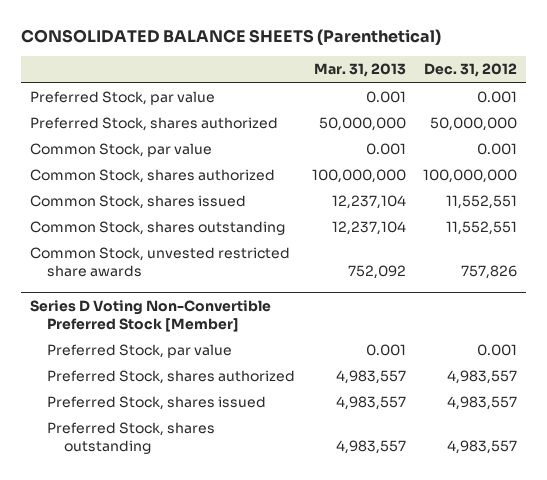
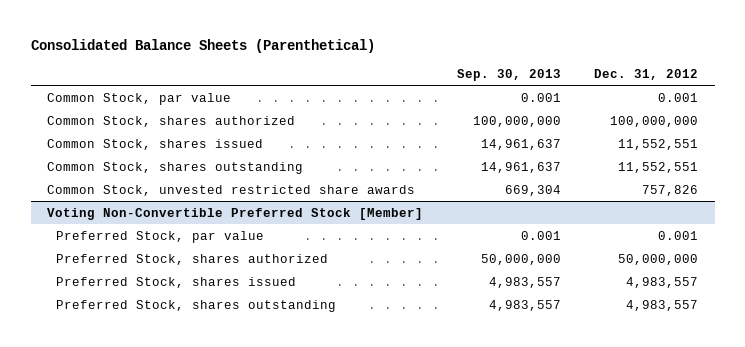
[20,29,441,46] CONSOLIDATED BALANCE SHEETS (Parenthetical) -> [30,38,375,53] Consolidated Balance Sheets (Parenthetical)
[314,63,407,78] Mar. 31, 2013 -> none
none -> [456,68,561,81] Sep. 30, 2013
[29,91,215,106] Preferred Stock, par value -> none
[29,117,278,132] Preferred Stock, shares authorized -> none
[29,300,271,332] Series D Voting Non-Convertible Preferred Stock [Member] -> [47,207,424,220] Voting Non-Convertible Preferred Stock [Member]
[447,370,518,385] 4,983,557 -> [617,253,698,265] 50,000,000

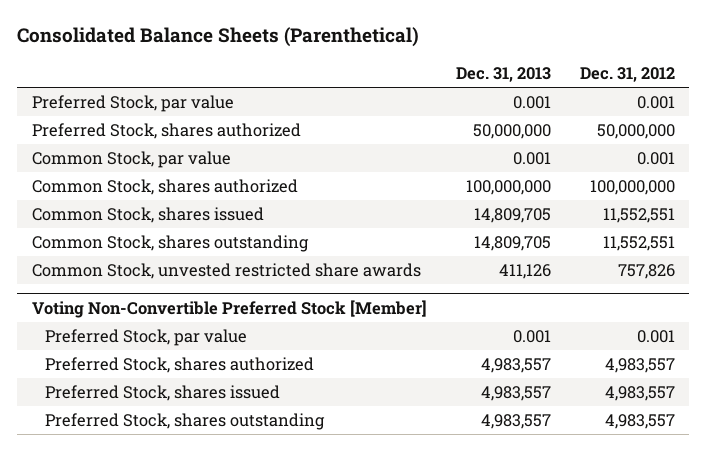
[456,68,561,81] Sep. 30, 2013 -> none
none -> [455,66,551,82] Dec. 31, 2013
none -> [31,95,234,113] Preferred Stock, par value
none -> [31,123,301,140] Preferred Stock, shares authorized
[617,253,698,265] 50,000,000 -> [604,358,675,374] 4,983,557

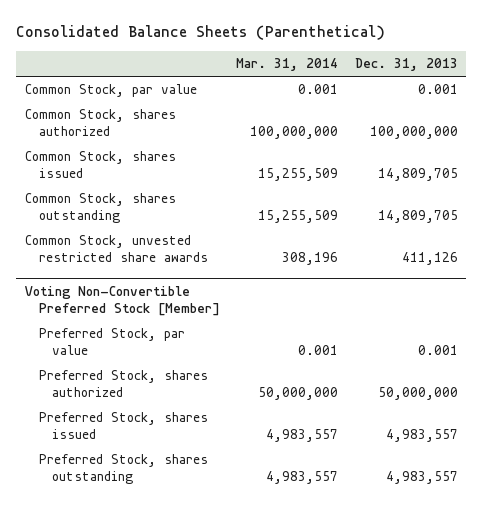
[579,66,675,82] Dec. 31, 2012 -> none
none -> [236,58,339,72] Mar. 31, 2014
[31,95,234,113] Preferred Stock, par value -> none
[31,123,301,140] Preferred Stock, shares authorized -> none
[480,358,551,374] 4,983,557 -> [377,387,458,401] 50,000,000

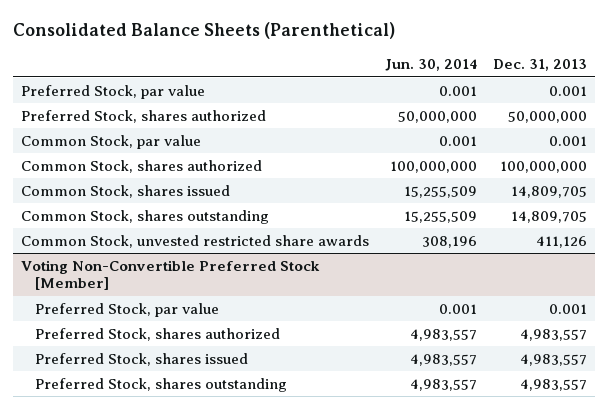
[236,58,339,72] Mar. 31, 2014 -> none
none -> [384,59,477,72] Jun. 30, 2014
none -> [20,84,205,99] Preferred Stock, par value
none -> [20,109,266,123] Preferred Stock, shares authorized
[377,387,458,401] 50,000,000 -> [519,328,587,341] 4,983,557

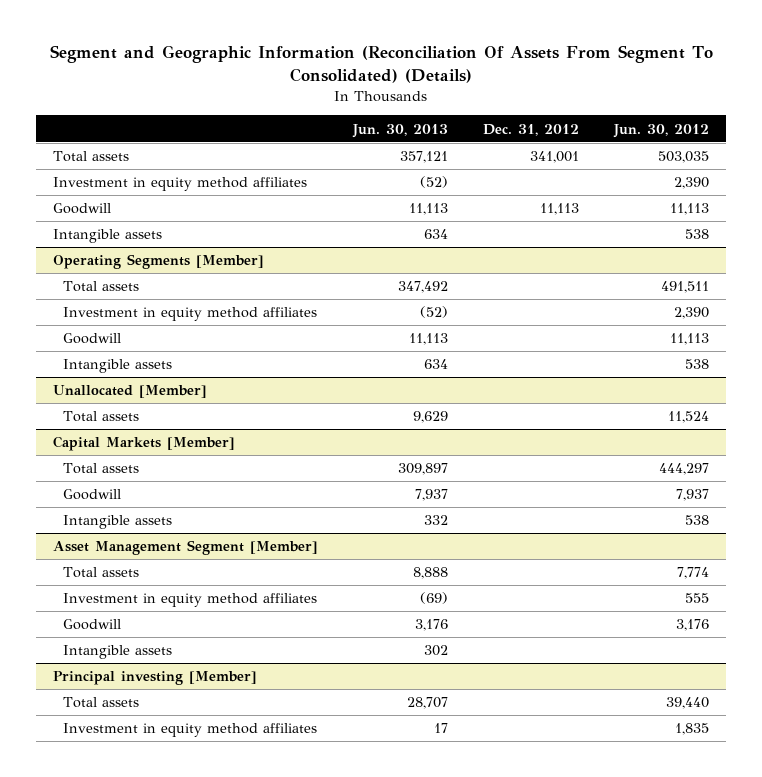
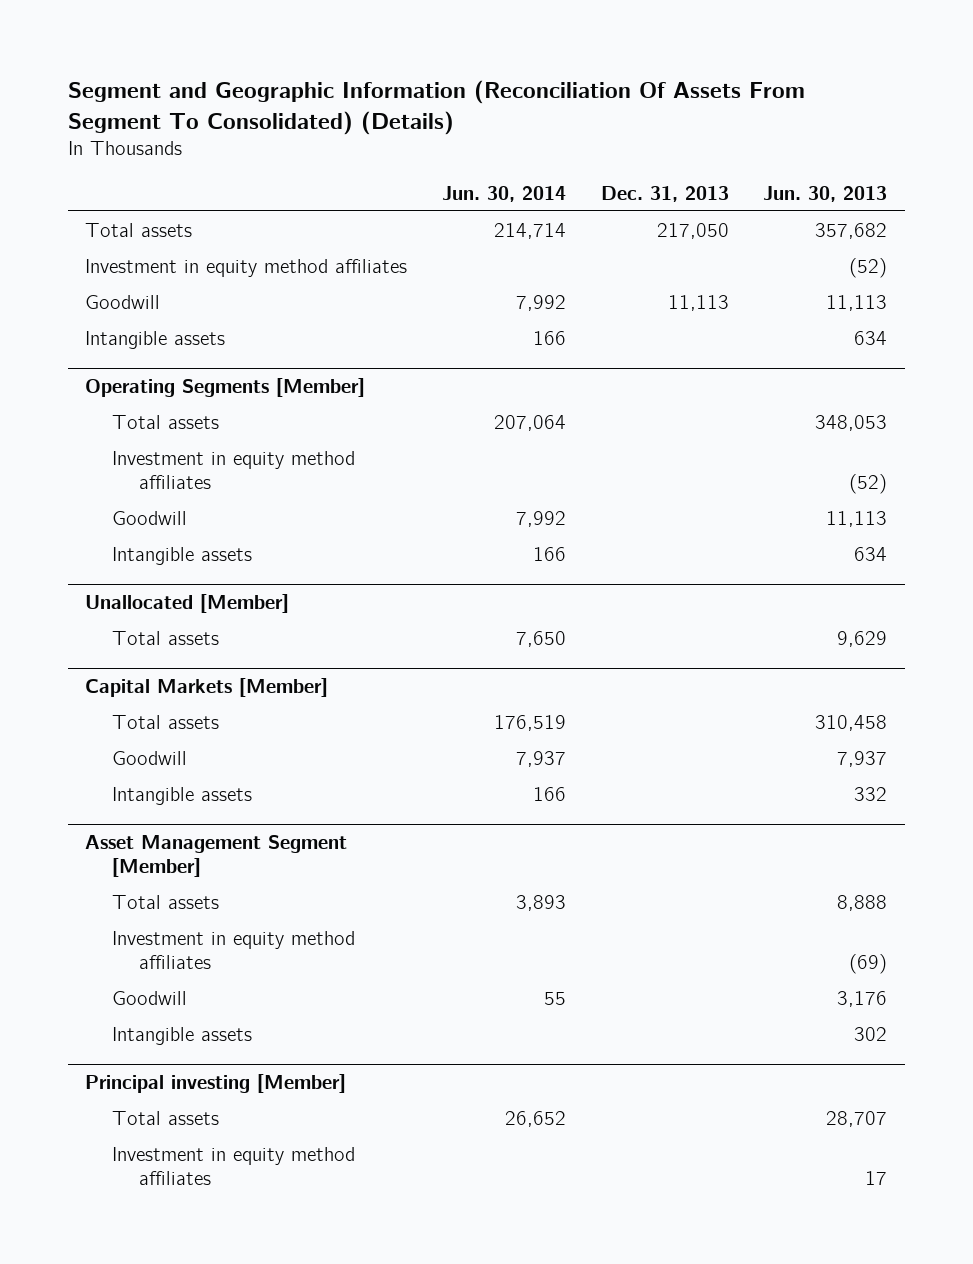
[482,123,579,136] Dec. 31, 2012 -> none
[612,123,709,138] Jun. 30, 2012 -> none
none -> [441,185,566,202] Jun. 30, 2014
none -> [600,185,729,202] Dec. 31, 2013
[399,151,448,164] 357,121 -> [815,222,888,239] 357,682
[397,281,448,294] 347,492 -> [815,414,888,431] 348,053
[397,463,448,476] 309,897 -> [815,714,888,731] 310,458

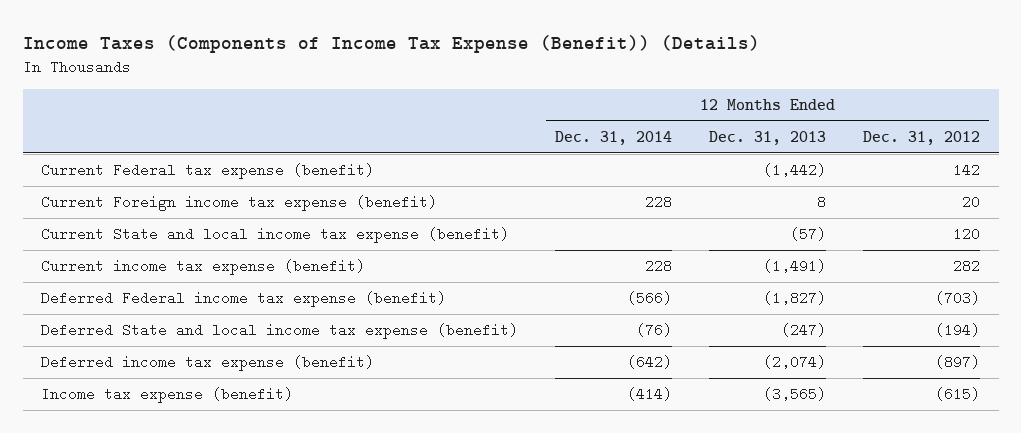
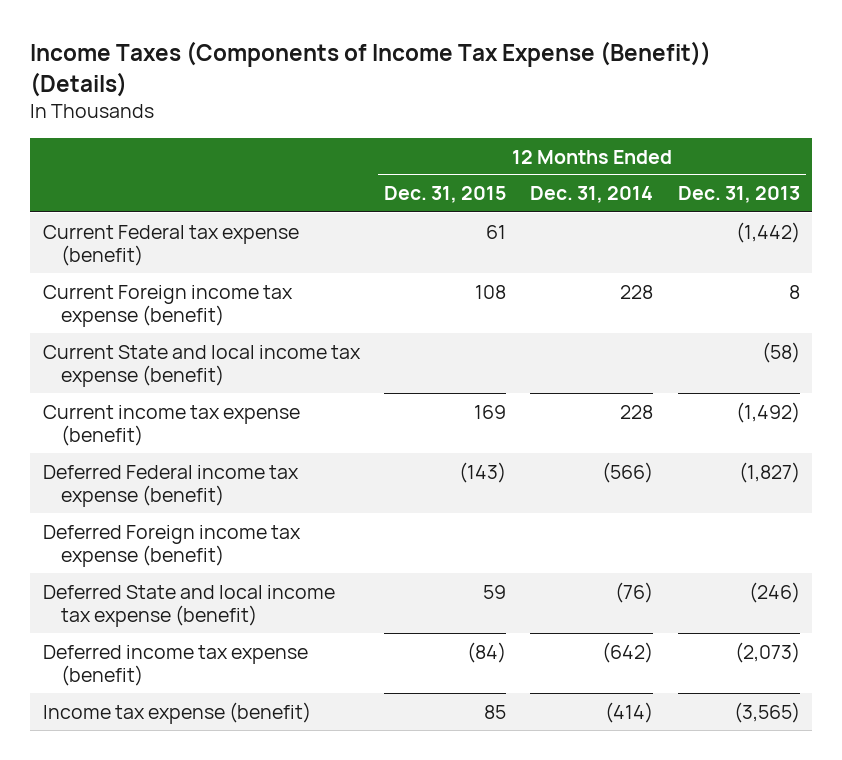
[863,131,981,146] Dec. 31, 2012 -> none
none -> [383,186,506,204] Dec. 31, 2015
[790,227,827,242] (57) -> [761,341,800,363] (58)
[763,259,827,274] (1,491) -> [735,401,800,423] (1,492)
none -> [42,524,301,567] Deferred Foreign income tax expense (benefit)
[781,323,827,338] (247) -> [748,581,800,603] (246)
[763,355,827,370] (2,074) -> [734,641,800,663] (2,073)

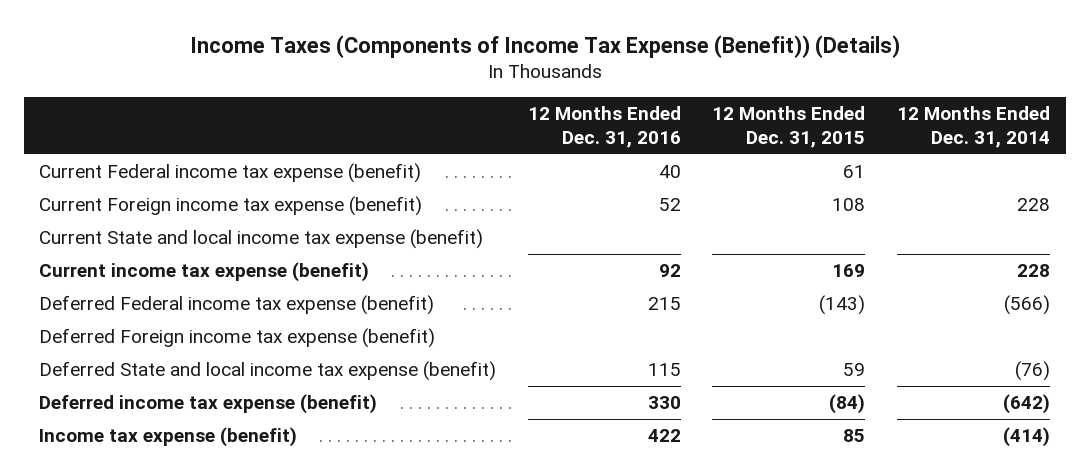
[677,186,800,204] Dec. 31, 2013 -> none
none -> [527,106,681,148] 12 Months Ended Dec. 31, 2016
[42,224,299,266] Current Federal tax expense (benefit) -> [39,163,422,184] Current Federal income tax expense (benefit)

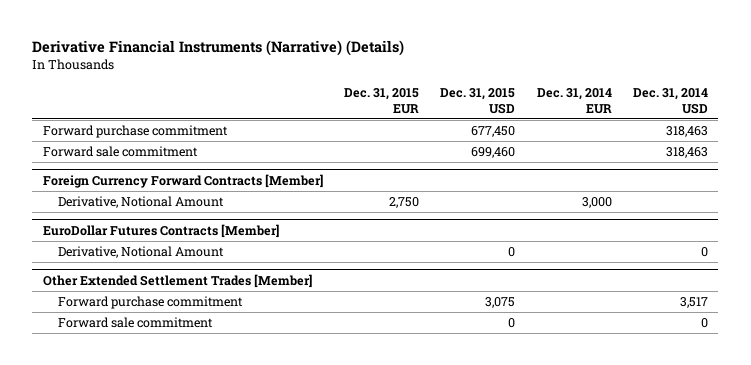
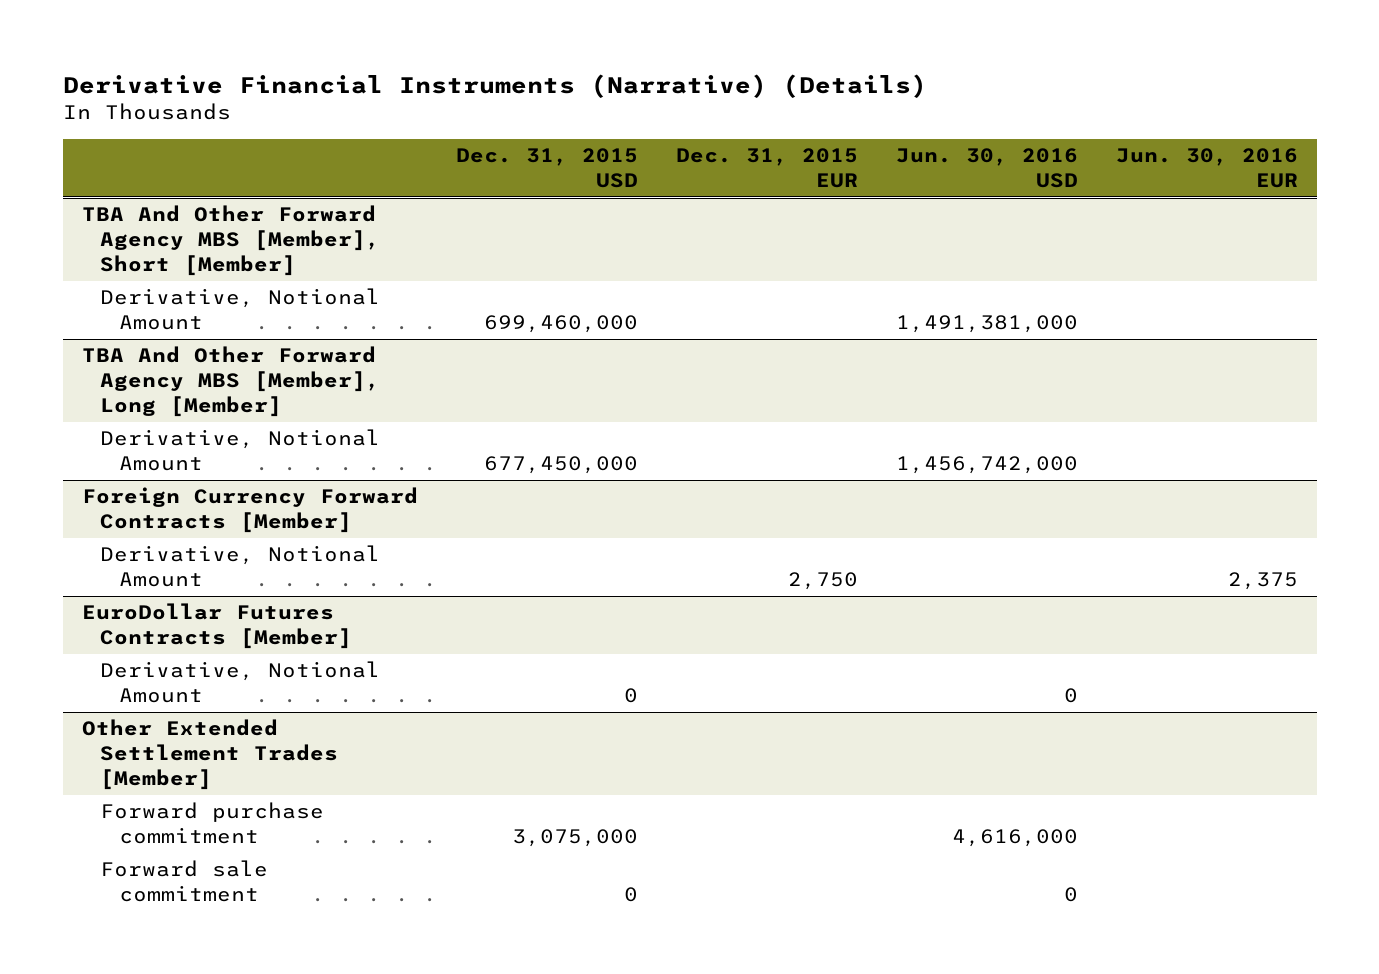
[536,87,612,114] Dec. 31, 2014 EUR -> none
[632,87,708,114] Dec. 31, 2014 USD -> none
none -> [895,148,1078,189] Jun. 30, 2016 USD
none -> [1115,148,1298,189] Jun. 30, 2016 EUR
[42,125,228,139] Forward purchase commitment -> none
[42,146,198,158] Forward sale commitment -> none
none -> [81,205,381,277] TBA And Other Forward Agency MBS [Member], Short [Member]
none -> [100,288,381,331] Derivative, Notional Amount
none -> [81,346,381,418] TBA And Other Forward Agency MBS [Member], Long [Member]
none -> [100,429,381,472] Derivative, Notional Amount
[485,297,516,309] 3,075 -> [511,829,638,848] 3,075,000

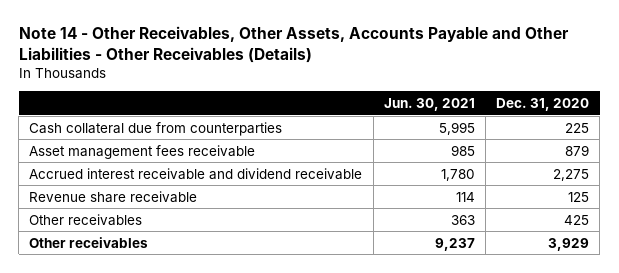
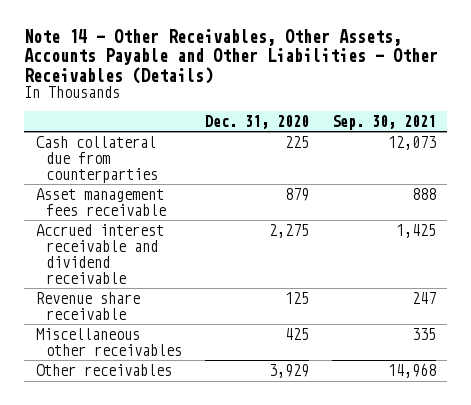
[383,97,475,111] Jun. 30, 2021 -> none
none -> [331,114,436,130] Sep. 30, 2021
[29,213,143,226] Other receivables -> [35,327,182,356] Miscellaneous other receivables

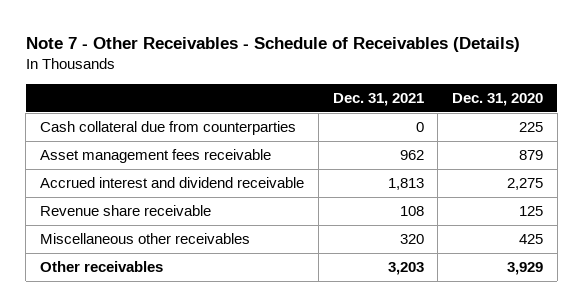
[24,29,439,84] Note 14 - Other Receivables, Other Assets, Accounts Payable and Other Liabilities - Other Receivables (Details) -> [25,36,520,52] Note 7 - Other Receivables - Schedule of Receivables (Details)
[331,114,436,130] Sep. 30, 2021 -> none
none -> [332,92,424,106] Dec. 31, 2021
[35,223,164,284] Accrued interest receivable and dividend receivable -> [40,177,305,189] Accrued interest and dividend receivable

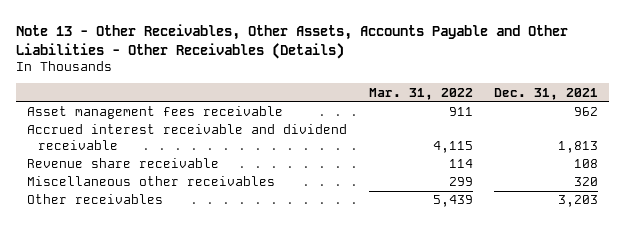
[25,36,520,52] Note 7 - Other Receivables - Schedule of Receivables (Details) -> [16,23,569,59] Note 13 - Other Receivables, Other Assets, Accounts Payable and Other Liabilities - Other Receivables (Details)
[452,92,544,106] Dec. 31, 2020 -> none
none -> [368,87,473,100] Mar. 31, 2022
[40,121,297,136] Cash collateral due from counterparties -> none
[40,177,305,189] Accrued interest and dividend receivable -> [27,124,348,150] Accrued interest receivable and dividend receivable

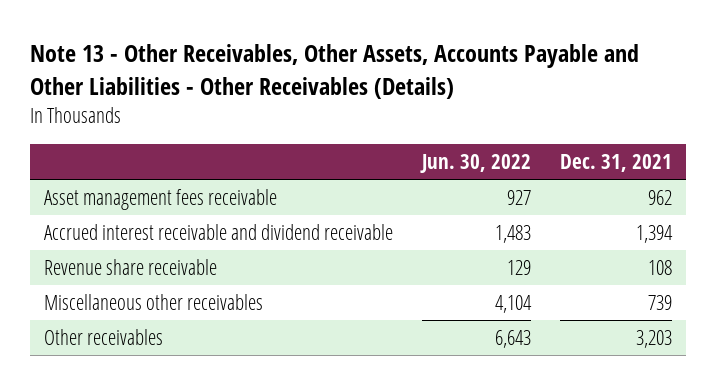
[368,87,473,100] Mar. 31, 2022 -> none
none -> [419,154,531,174] Jun. 30, 2022
[557,140,598,153] 1,813 -> [635,225,673,244] 1,394
[573,177,598,187] 320 -> [647,295,672,311] 739

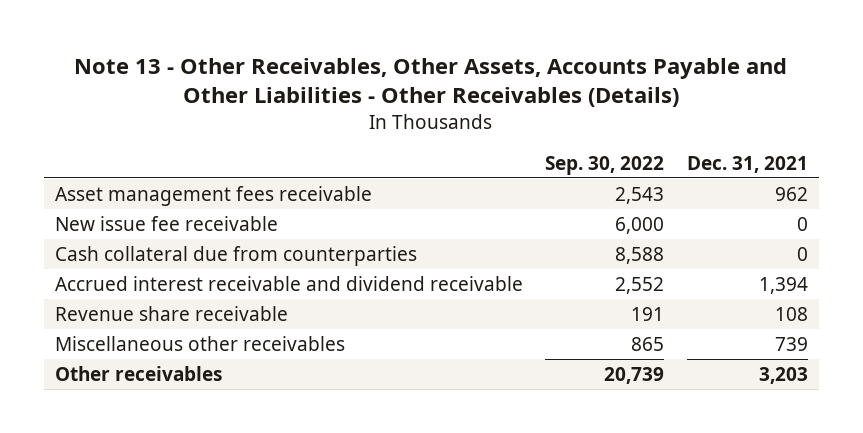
[419,154,531,174] Jun. 30, 2022 -> none
none -> [545,155,665,175] Sep. 30, 2022
none -> [55,215,279,231] New issue fee receivable
none -> [55,245,418,266] Cash collateral due from counterparties

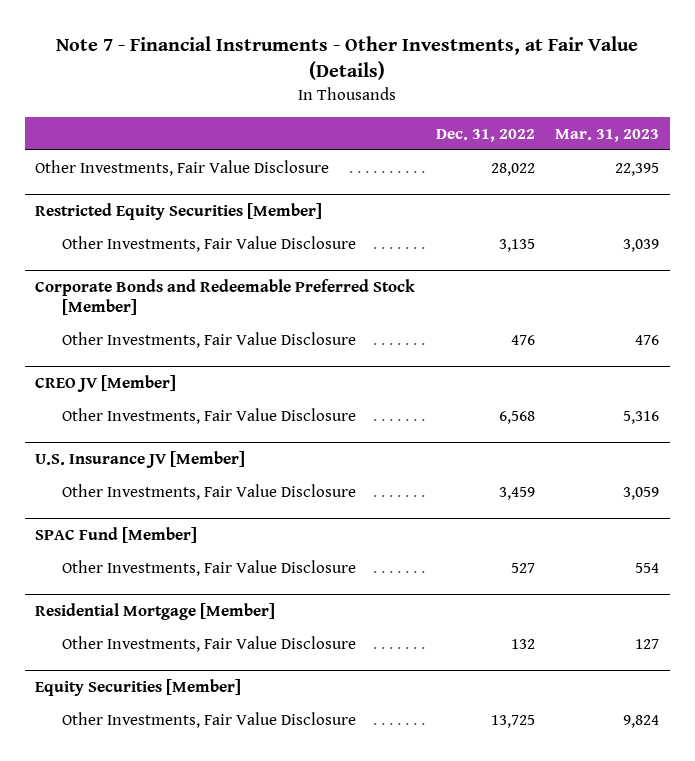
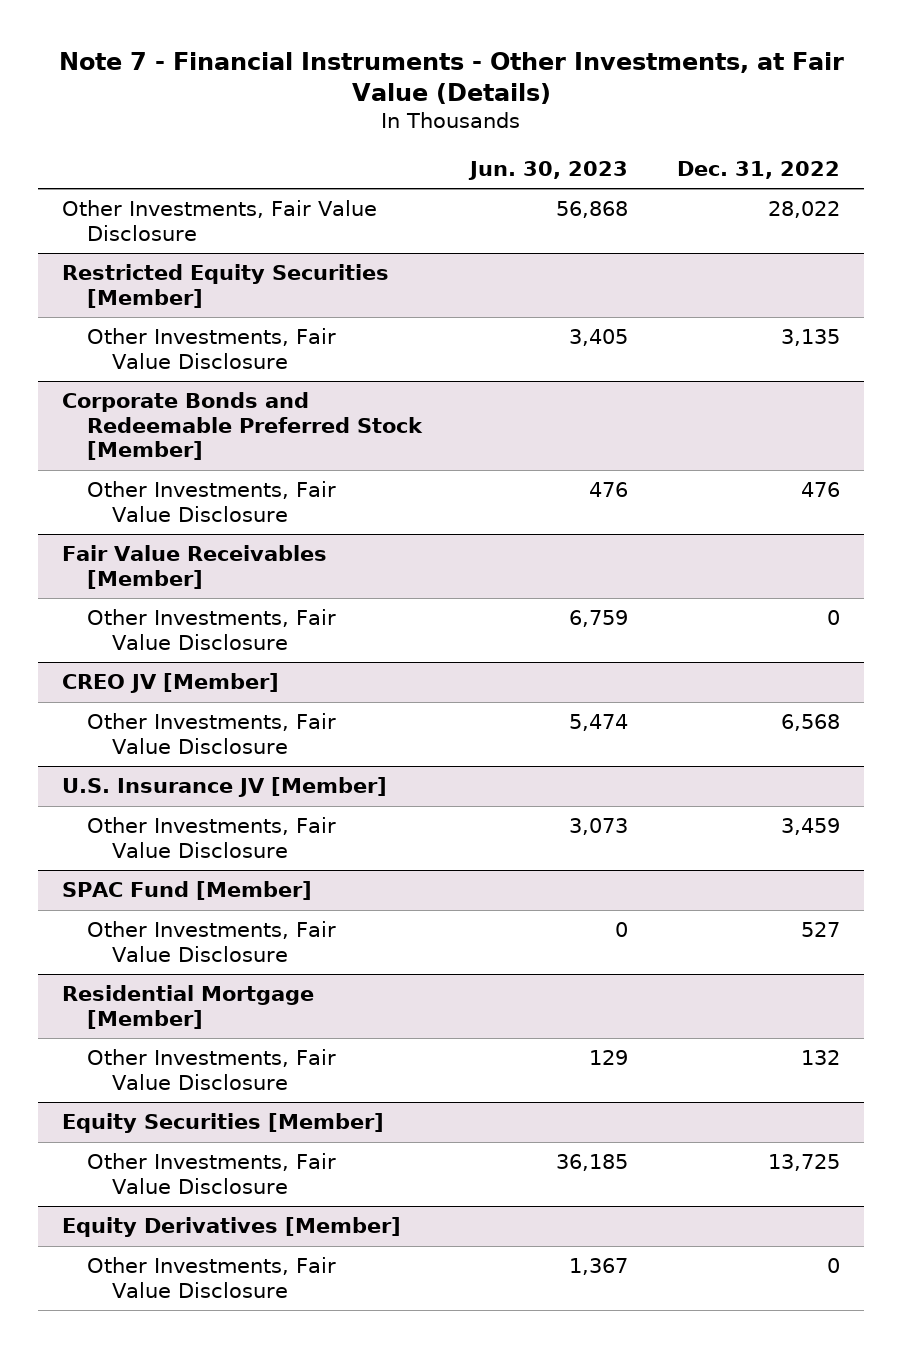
[555,128,660,142] Mar. 31, 2023 -> none
none -> [468,161,629,181] Jun. 30, 2023
none -> [62,545,328,589] Fair Value Receivables [Member]
none -> [86,609,336,650] Other Investments, Fair Value Disclosure
none -> [62,1217,402,1238] Equity Derivatives [Member]
none -> [86,1257,336,1298] Other Investments, Fair Value Disclosure

